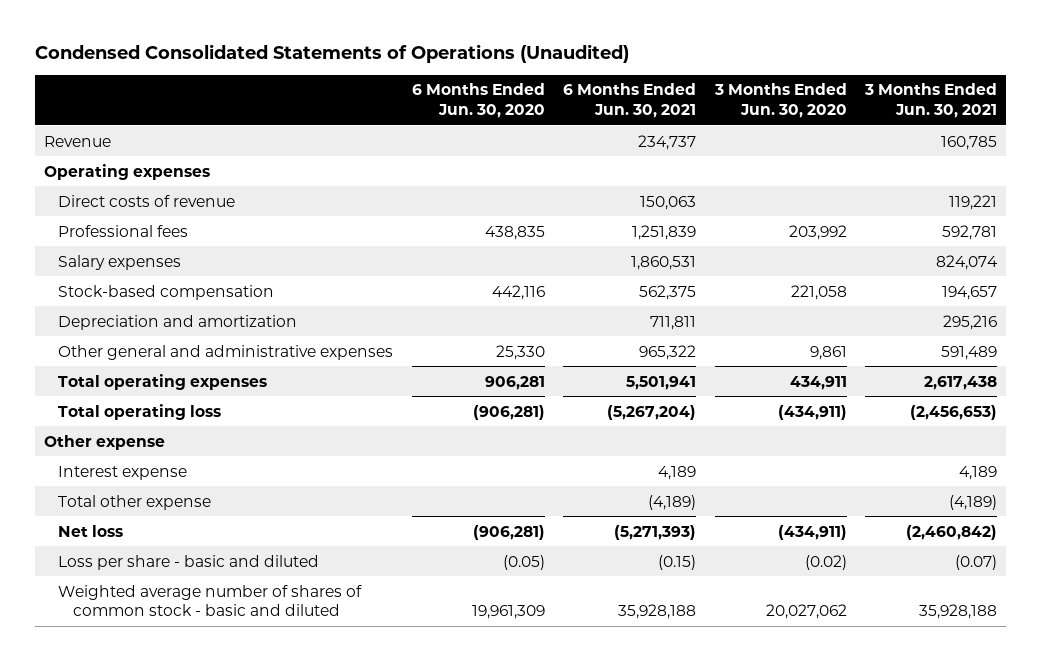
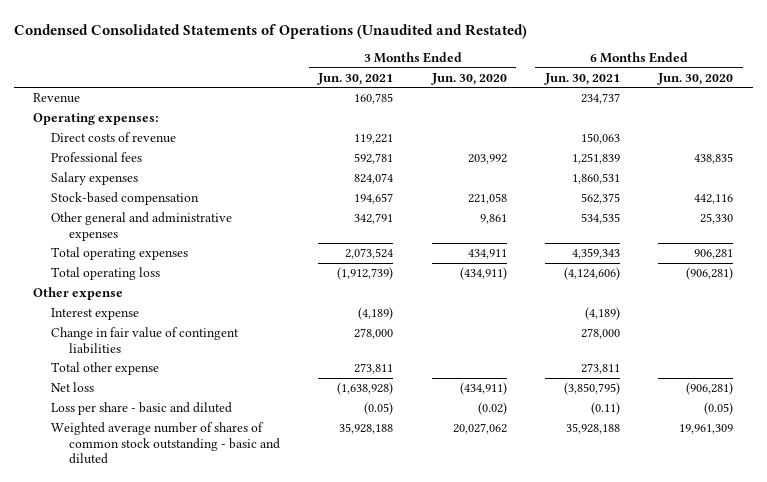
[35,44,630,64] Condensed Consolidated Statements of Operations (Unaudited) -> [14,23,528,39] Condensed Consolidated Statements of Operations (Unaudited and Restated)
[44,163,211,180] Operating expenses -> [33,113,159,126] Operating expenses:
[58,314,298,330] Depreciation and amortization -> none
[639,344,697,360] 965,322 -> [581,213,621,225] 534,535
[940,345,997,360] 591,489 -> [354,213,394,225] 342,791
[626,375,697,390] 5,501,941 -> [572,248,621,260] 4,359,343
[923,375,997,390] 2,617,438 -> [345,248,394,260] 2,073,524
[607,404,697,420] (5,267,204) -> [564,267,621,281] (4,124,606)
[909,404,997,420] (2,456,653) -> [337,267,394,281] (1,912,739)
[658,465,697,480] 4,189 -> [585,307,621,321] (4,189)
[958,465,997,480] 4,189 -> [358,307,394,321] (4,189)
none -> [51,327,240,354] Change in fair value of contingent liabilities
[648,494,697,510] (4,189) -> [581,363,621,375] 273,811
[948,494,997,510] (4,189) -> [354,363,394,375] 273,811
[614,524,697,540] (5,271,393) -> [564,382,621,396] (3,850,795)
[905,524,997,540] (2,460,842) -> [337,382,394,396] (1,638,928)
[658,554,697,570] (0.15) -> [591,402,621,416] (0.11)
[954,554,997,570] (0.07) -> [364,402,394,416] (0.05)
[58,584,363,617] Weighted average number of shares of common stock - basic and diluted -> [51,422,281,464] Weighted average number of shares of common stock outstanding - basic and diluted

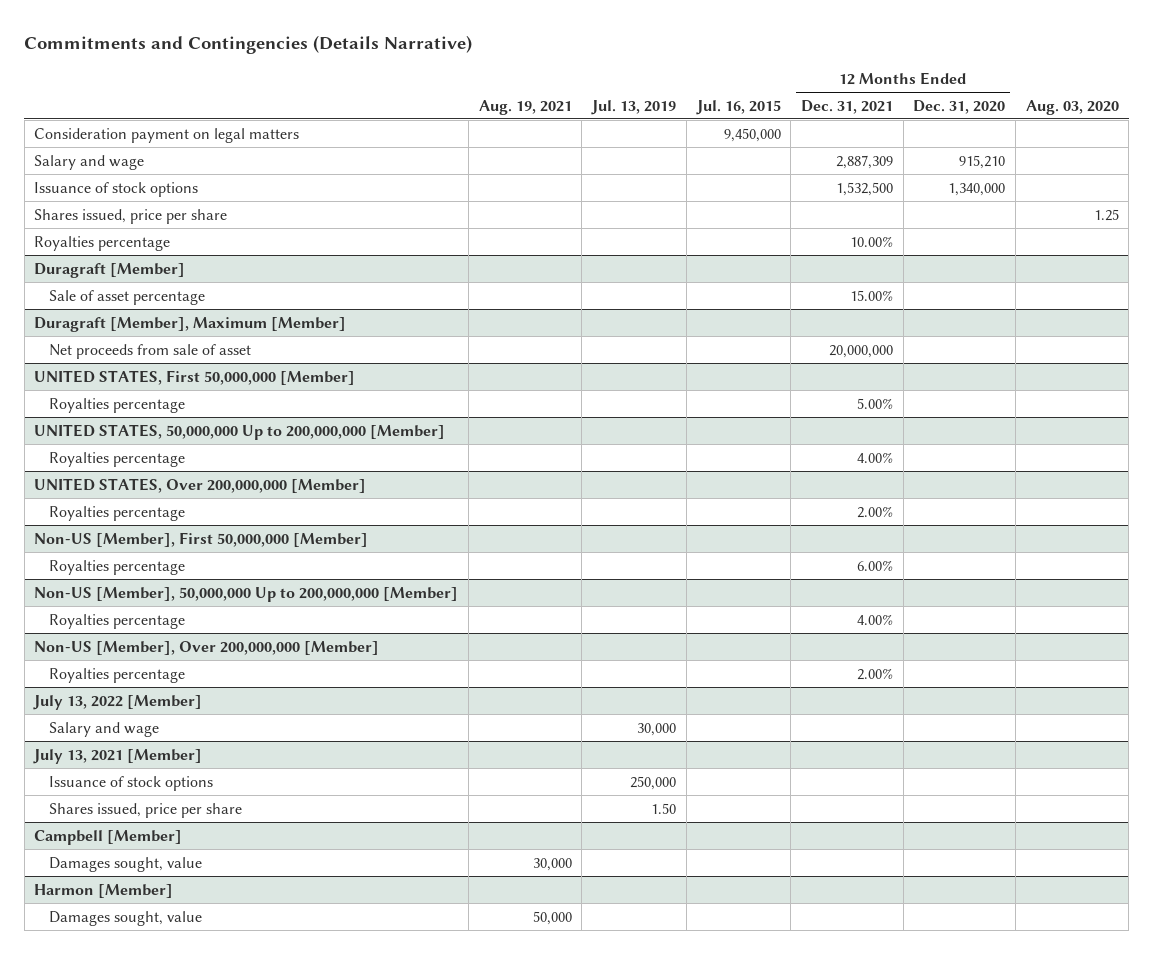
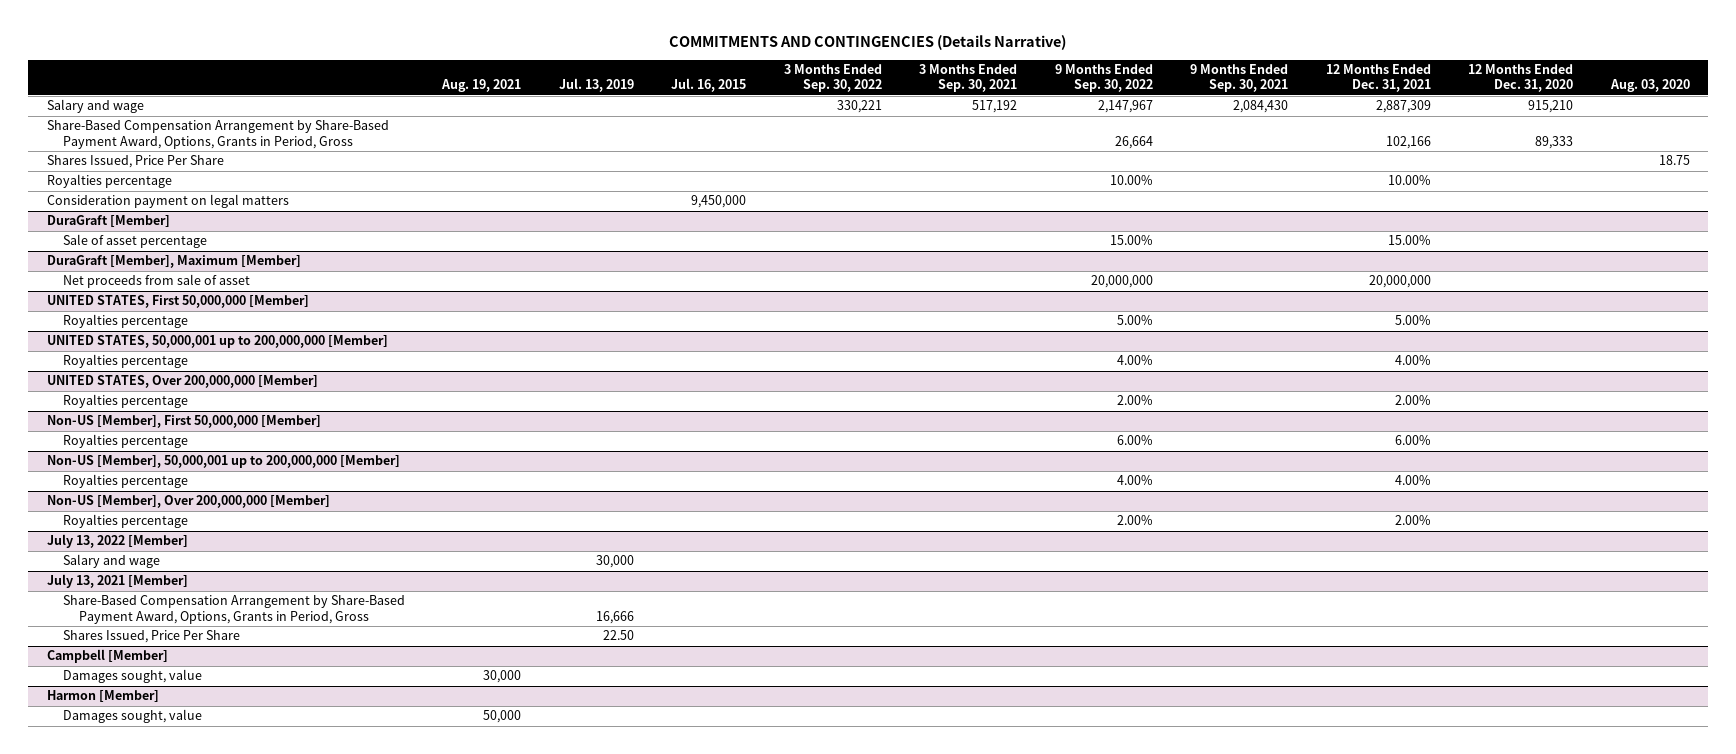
[24,35,473,55] Commitments and Contingencies (Details Narrative) -> [669,35,1067,51] COMMITMENTS AND CONTINGENCIES (Details Narrative)
none -> [783,64,882,93] 3 Months Ended Sep. 30, 2022
none -> [919,64,1018,93] 3 Months Ended Sep. 30, 2021
none -> [1054,64,1153,93] 9 Months Ended Sep. 30, 2022
none -> [1190,64,1289,93] 9 Months Ended Sep. 30, 2021
[34,181,199,197] Issuance of stock options -> none
none -> [46,120,389,149] Share-Based Compensation Arrangement by Share-Based Payment Award, Options, Grants in Period, Gross
[34,208,228,224] Shares issued, price per share -> [46,155,224,169] Shares Issued, Price Per Share
[1093,208,1119,221] 1.25 -> [1658,155,1690,166] 18.75
[34,127,300,143] Consideration payment on legal matters -> [46,194,289,209] Consideration payment on legal matters
[34,262,186,278] Duragraft [Member] -> [46,215,170,228] DuraGraft [Member]
[34,316,347,332] Duragraft [Member], Maximum [Member] -> [46,255,301,269] DuraGraft [Member], Maximum [Member]
[34,423,446,440] UNITED STATES, 50,000,000 Up to 200,000,000 [Member] -> [46,335,388,349] UNITED STATES, 50,000,001 up to 200,000,000 [Member]
[34,586,459,602] Non-US [Member], 50,000,000 Up to 200,000,000 [Member] -> [46,455,400,469] Non-US [Member], 50,000,001 up to 200,000,000 [Member]
[49,775,214,791] Issuance of stock options -> none
none -> [62,595,405,624] Share-Based Compensation Arrangement by Share-Based Payment Award, Options, Grants in Period, Gross
[49,802,243,818] Shares issued, price per share -> [62,630,240,644] Shares Issued, Price Per Share
[651,802,677,814] 1.50 -> [602,630,634,641] 22.50

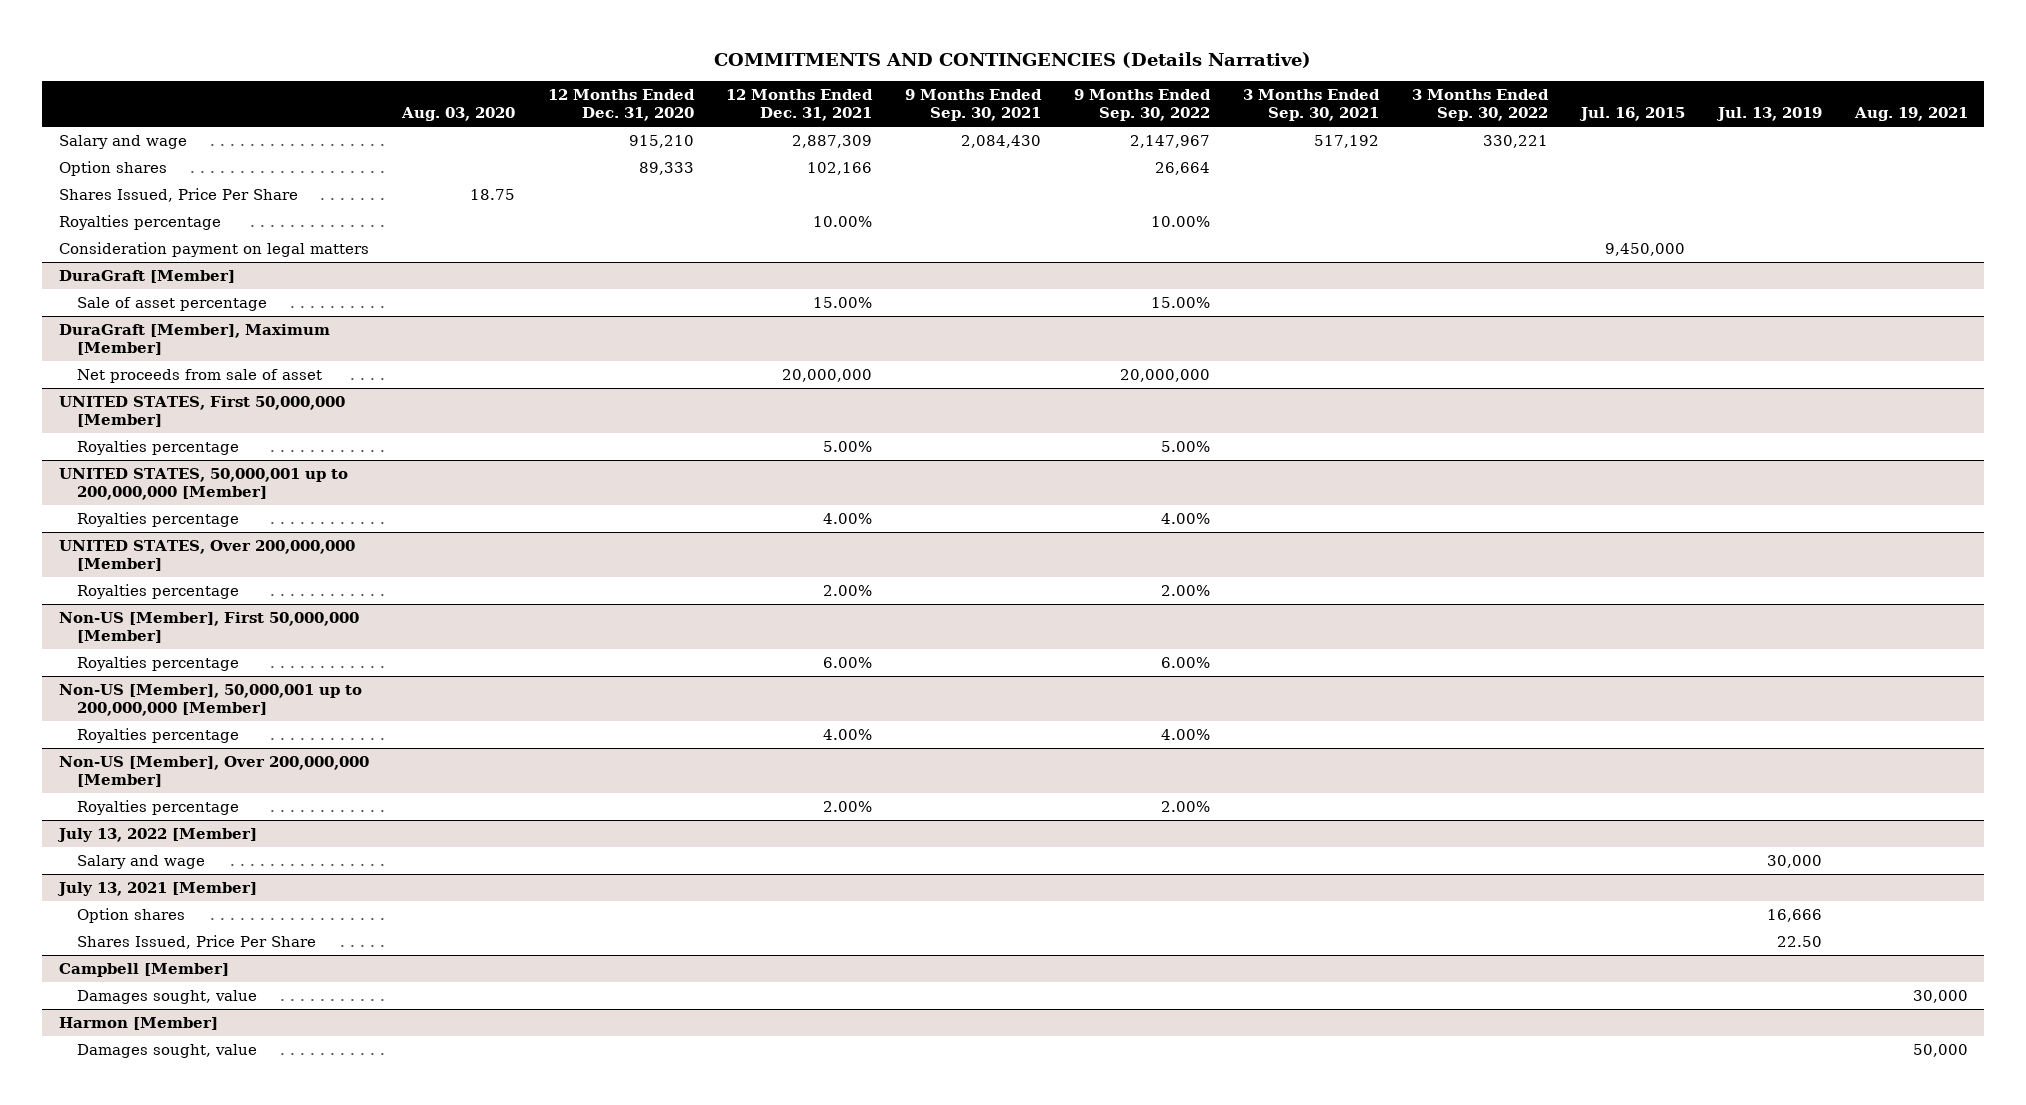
[46,120,389,149] Share-Based Compensation Arrangement by Share-Based Payment Award, Options, Grants in Period, Gross -> [58,161,167,177] Option shares
[62,595,405,624] Share-Based Compensation Arrangement by Share-Based Payment Award, Options, Grants in Period, Gross -> [77,908,186,924] Option shares

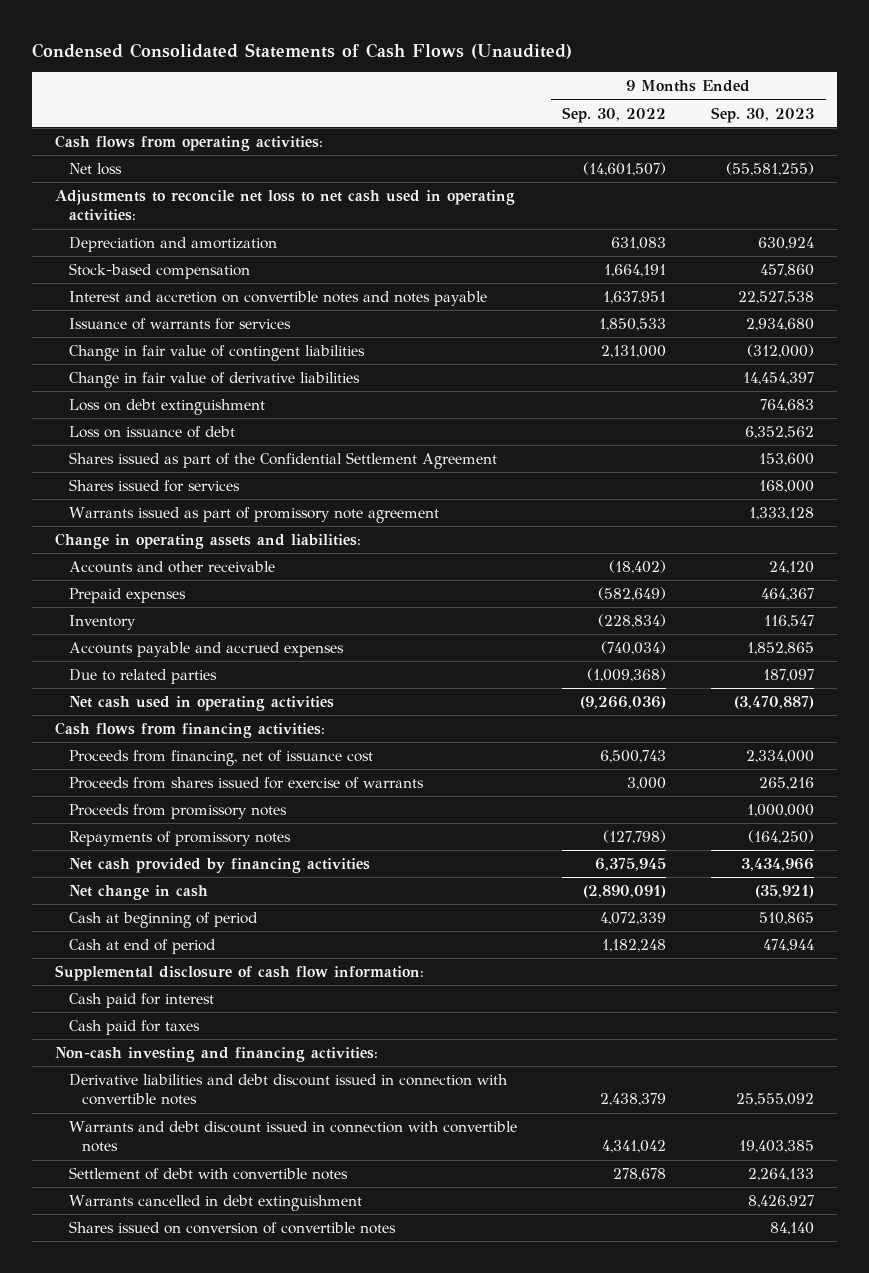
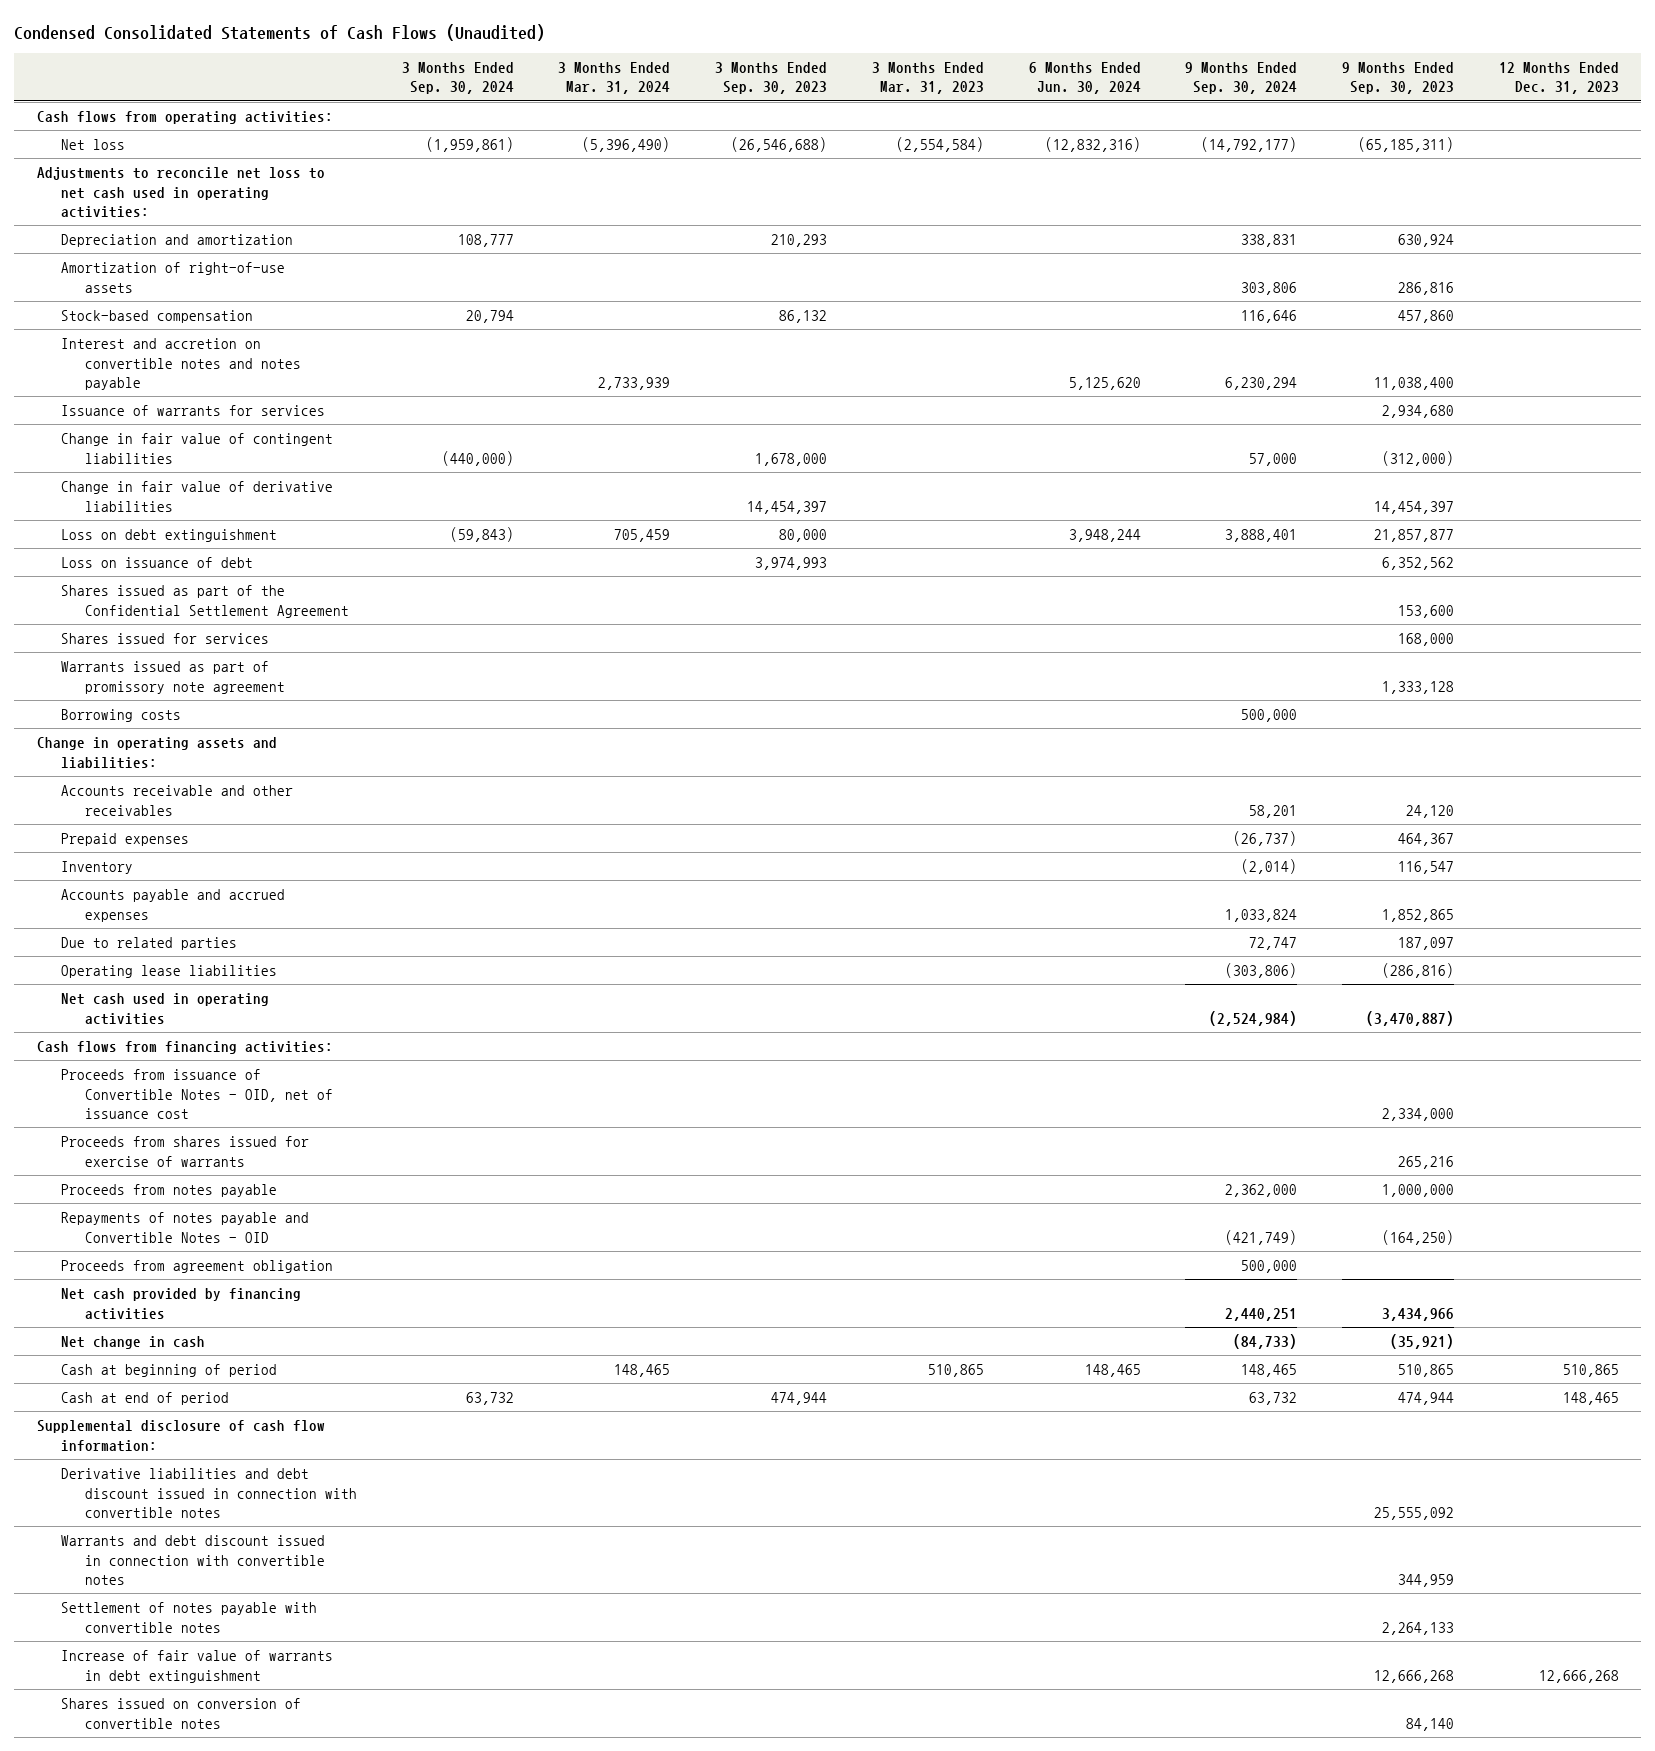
[561,106,666,123] Sep. 30, 2022 -> none
none -> [401,61,514,95] 3 Months Ended Sep. 30, 2024
none -> [558,61,671,95] 3 Months Ended Mar. 31, 2024
none -> [715,61,828,95] 3 Months Ended Sep. 30, 2023
none -> [871,61,984,95] 3 Months Ended Mar. 31, 2023
none -> [1028,61,1141,95] 6 Months Ended Jun. 30, 2024
none -> [1185,61,1298,95] 9 Months Ended Sep. 30, 2024
none -> [1498,61,1619,95] 12 Months Ended Dec. 31, 2023
[726,162,815,177] (55,581,255) -> [1358,137,1455,153] (65,185,311)
none -> [60,262,285,293] Amortization of right-of-use assets
[738,291,815,305] 22,527,538 -> [1374,376,1455,390] 11,038,400
[760,399,815,413] 764,683 -> [1374,529,1455,543] 21,857,877
none -> [60,709,181,723] Borrowing costs
[68,561,275,574] Accounts and other receivable -> [60,785,293,816] Accounts receivable and other receivables
none -> [60,965,277,979] Operating lease liabilities
[68,750,373,767] Proceeds from financing, net of issuance cost -> [60,1069,333,1119] Proceeds from issuance of Convertible Notes - OID, net of issuance cost
[68,804,287,820] Proceeds from promissory notes -> [60,1184,277,1198] Proceeds from notes payable
[68,831,291,847] Repayments of promissory notes -> [60,1212,309,1243] Repayments of notes payable and Convertible Notes - OID
none -> [60,1260,333,1274] Proceeds from agreement obligation
[68,993,214,1009] Cash paid for interest -> none
[68,1020,200,1036] Cash paid for taxes -> none
[54,1047,378,1063] Non-cash investing and financing activities: -> none
[68,1195,362,1212] Warrants cancelled in debt extinguishment -> none
[739,1140,815,1154] 19,403,385 -> [1398,1573,1455,1587] 344,959
[68,1167,348,1181] Settlement of debt with convertible notes -> [60,1602,317,1633] Settlement of notes payable with convertible notes
none -> [60,1650,333,1683] Increase of fair value of warrants in debt extinguishment

